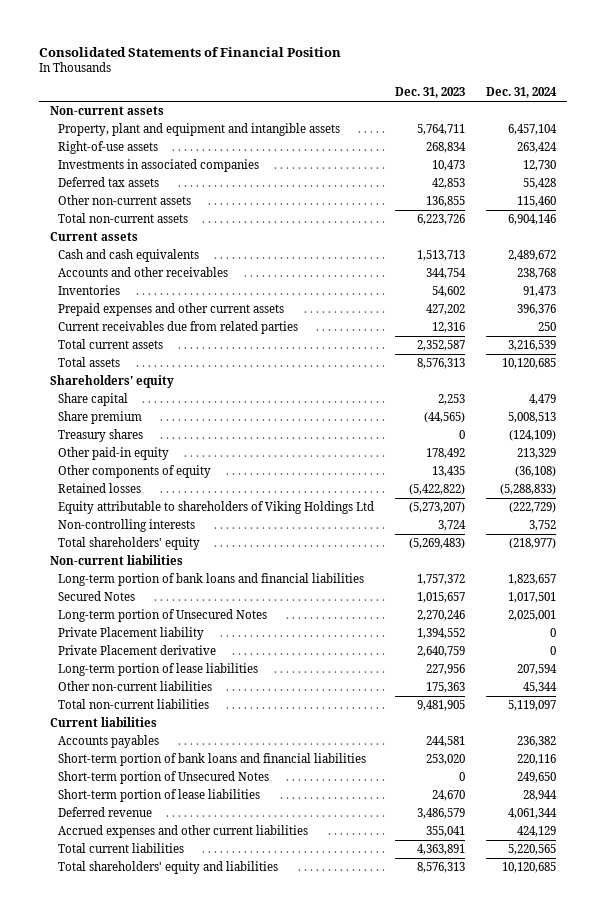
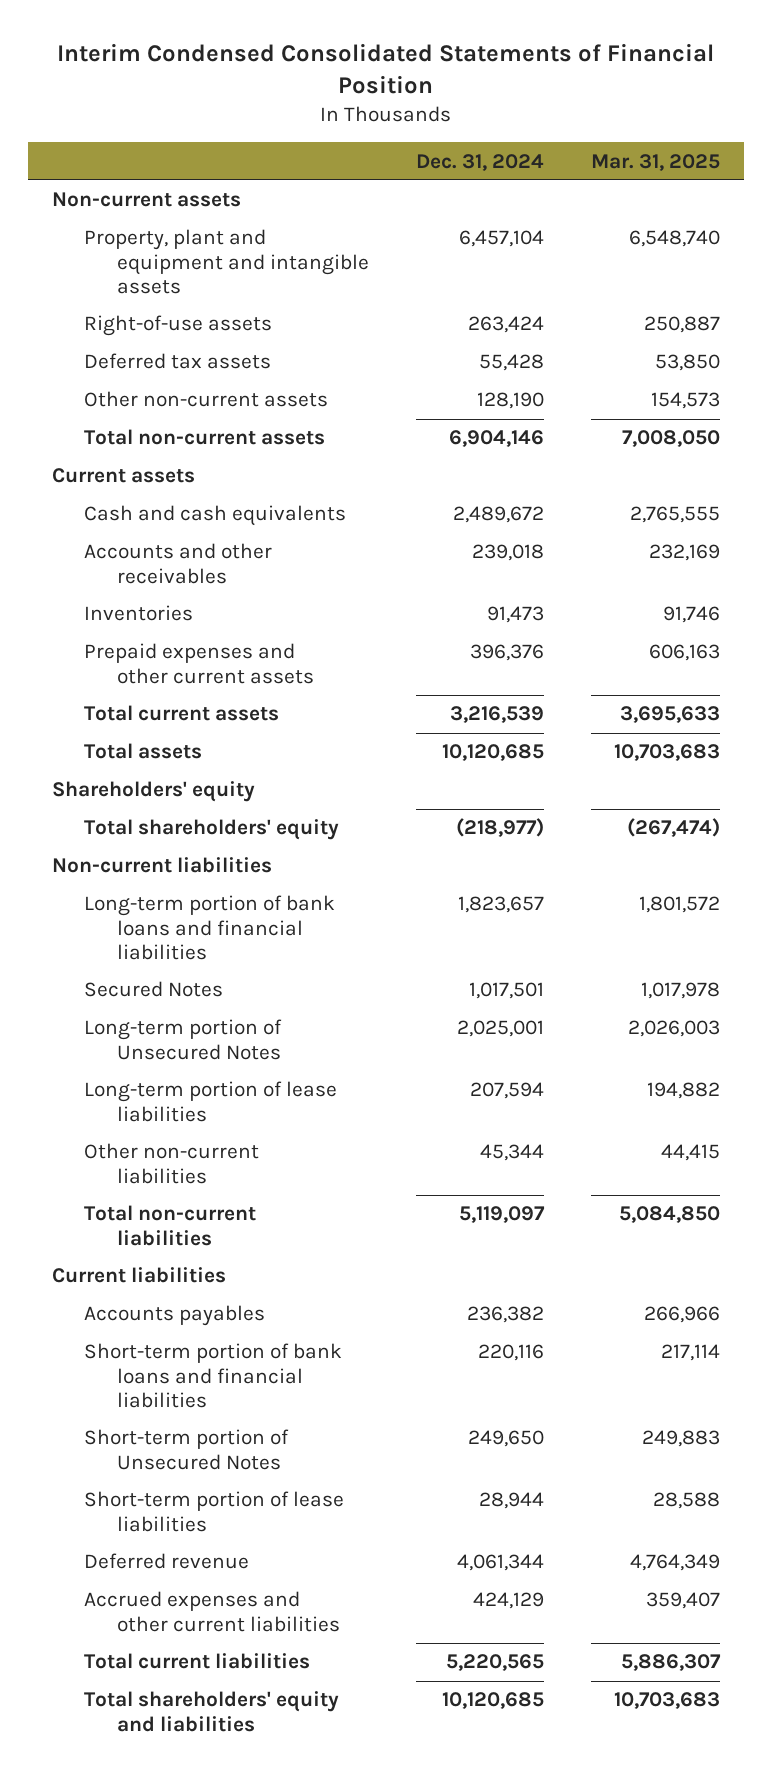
[39,46,342,57] Consolidated Statements of Financial Position -> [57,42,715,95] Interim Condensed Consolidated Statements of Financial Position
[395,87,466,99] Dec. 31, 2023 -> none
none -> [591,153,721,171] Mar. 31, 2025
[58,158,260,172] Investments in associated companies -> none
[517,195,557,207] 115,460 -> [477,392,545,410] 128,190
[517,267,557,279] 238,768 -> [472,544,545,562] 239,018
[58,320,299,334] Current receivables due from related parties -> none
[58,392,129,406] Share capital -> none
[58,410,143,424] Share premium -> none
[58,428,144,442] Treasury shares -> none
[58,446,170,460] Other paid-in equity -> none
[58,464,212,478] Other components of equity -> none
[58,482,142,493] Retained losses -> none
[58,500,375,514] Equity attributable to shareholders of Viking Holdings Ltd -> none
[58,518,196,532] Non-controlling interests -> none
[58,626,205,640] Private Placement liability -> none
[58,644,217,655] Private Placement derivative -> none

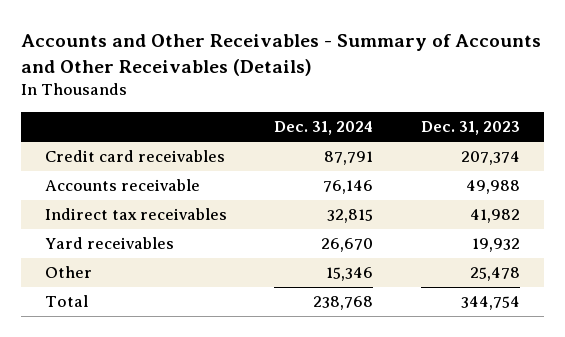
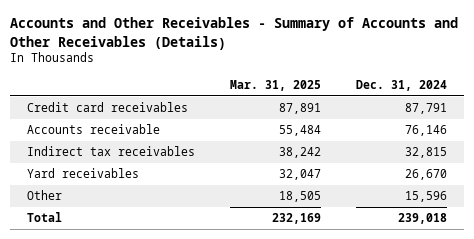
[421,121,521,136] Dec. 31, 2023 -> none
none -> [229,80,321,92] Mar. 31, 2025
[326,267,374,282] 15,346 -> [404,191,447,203] 15,596
[313,296,374,311] 238,768 -> [397,213,447,225] 239,018

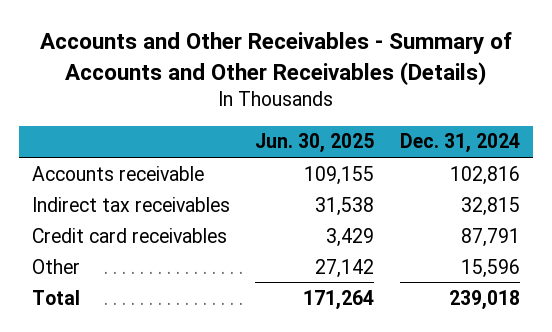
[229,80,321,92] Mar. 31, 2025 -> none
none -> [255,133,375,154] Jun. 30, 2025
[404,125,447,137] 76,146 -> [450,165,521,185] 102,816
[27,168,140,179] Yard receivables -> none
[27,102,189,113] Credit card receivables -> [31,227,227,243] Credit card receivables

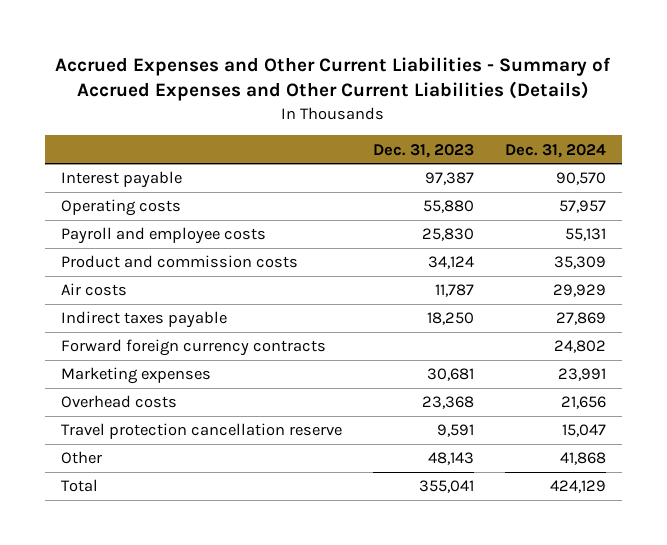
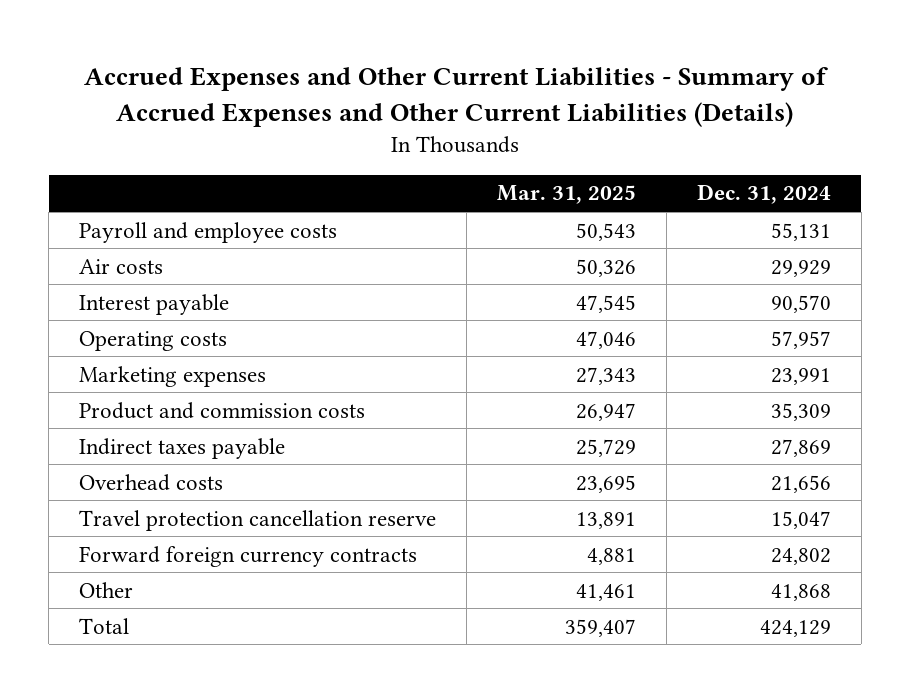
[372,143,474,158] Dec. 31, 2023 -> none
none -> [497,185,637,205] Mar. 31, 2025
[60,227,266,245] Payroll and employee costs -> [79,221,338,243] Payroll and employee costs
[60,283,127,297] Air costs -> [79,258,164,274] Air costs
[60,367,211,385] Marketing expenses -> [79,365,267,387] Marketing expenses
[60,339,326,357] Forward foreign currency contracts -> [79,545,418,567] Forward foreign currency contracts

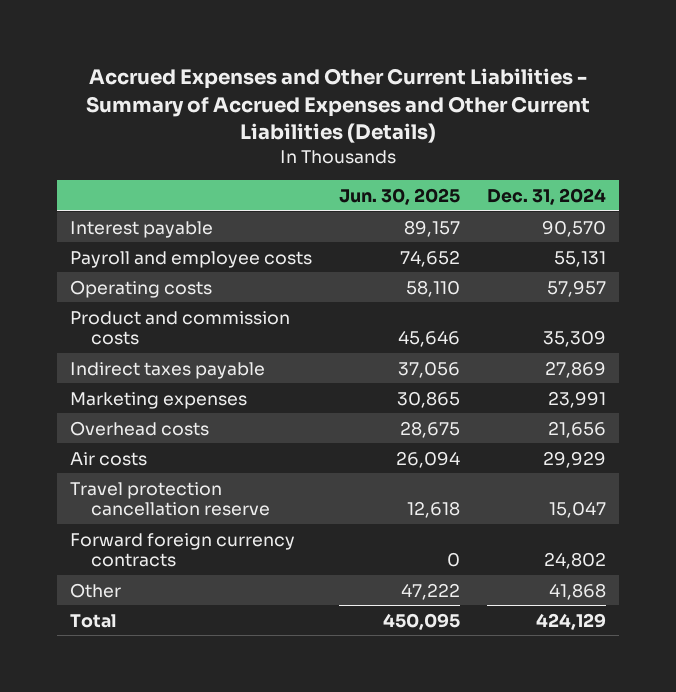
[497,185,637,205] Mar. 31, 2025 -> none
none -> [339,188,461,206] Jun. 30, 2025
[79,221,338,243] Payroll and employee costs -> [70,250,313,268] Payroll and employee costs
[79,365,267,387] Marketing expenses -> [70,391,248,409] Marketing expenses
[79,258,164,274] Air costs -> [70,451,148,466] Air costs

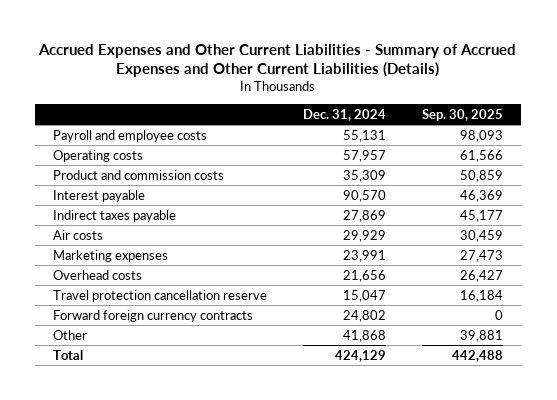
[339,188,461,206] Jun. 30, 2025 -> none
none -> [422,108,504,121] Sep. 30, 2025
[70,220,214,238] Interest payable -> [53,189,146,202] Interest payable
[70,451,148,466] Air costs -> [53,229,104,240] Air costs

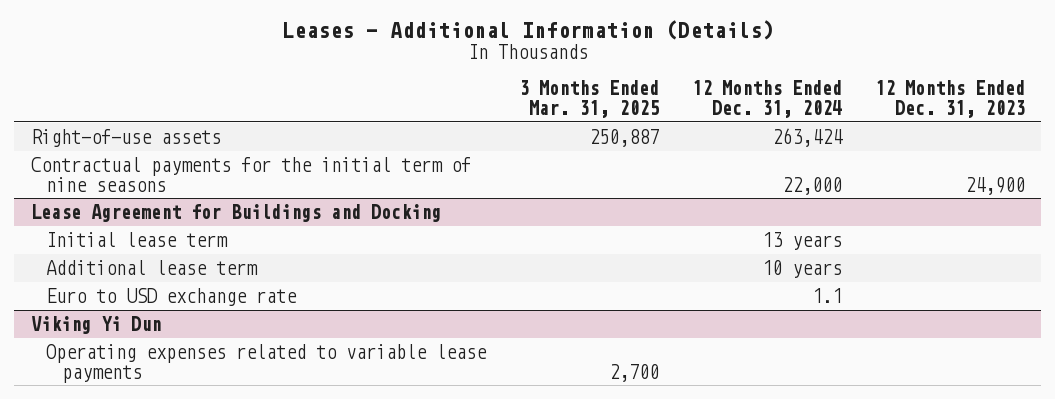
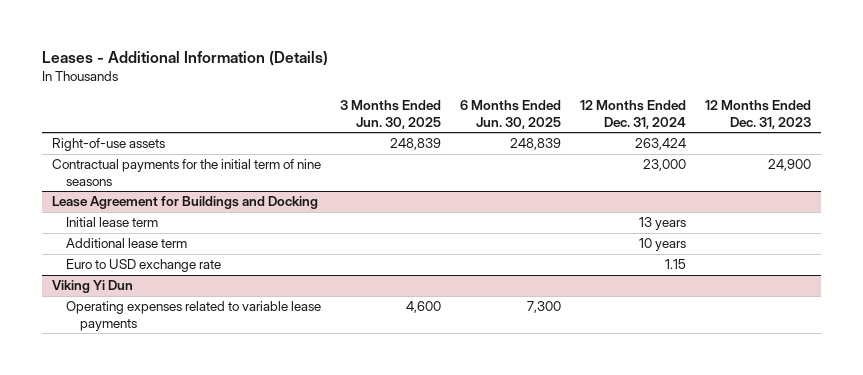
[519,79,660,118] 3 Months Ended Mar. 31, 2025 -> none
none -> [339,100,441,129] 3 Months Ended Jun. 30, 2025
none -> [459,100,561,129] 6 Months Ended Jun. 30, 2025
[782,176,843,195] 22,000 -> [643,159,687,172] 23,000
[812,287,843,303] 1.1 -> [665,259,687,270] 1.15

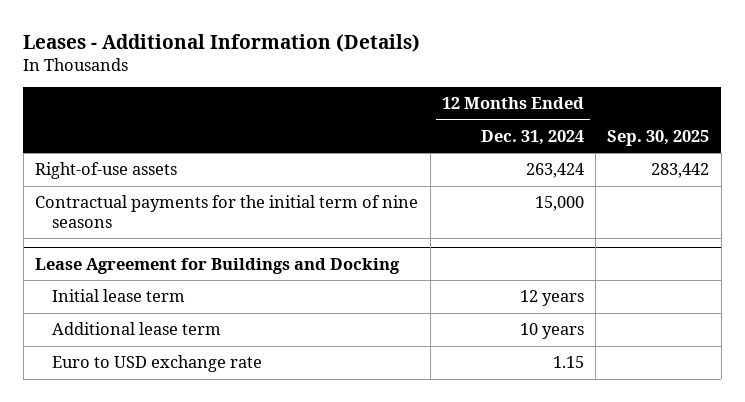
[339,100,441,129] 3 Months Ended Jun. 30, 2025 -> none
[459,100,561,129] 6 Months Ended Jun. 30, 2025 -> none
[705,100,812,129] 12 Months Ended Dec. 31, 2023 -> none
none -> [607,130,710,147] Sep. 30, 2025
[643,159,687,172] 23,000 -> [534,196,584,212] 15,000
[639,217,687,231] 13 years -> [519,290,584,307] 12 years
[51,280,133,294] Viking Yi Dun -> none
[65,301,321,331] Operating expenses related to variable lease payments -> none

